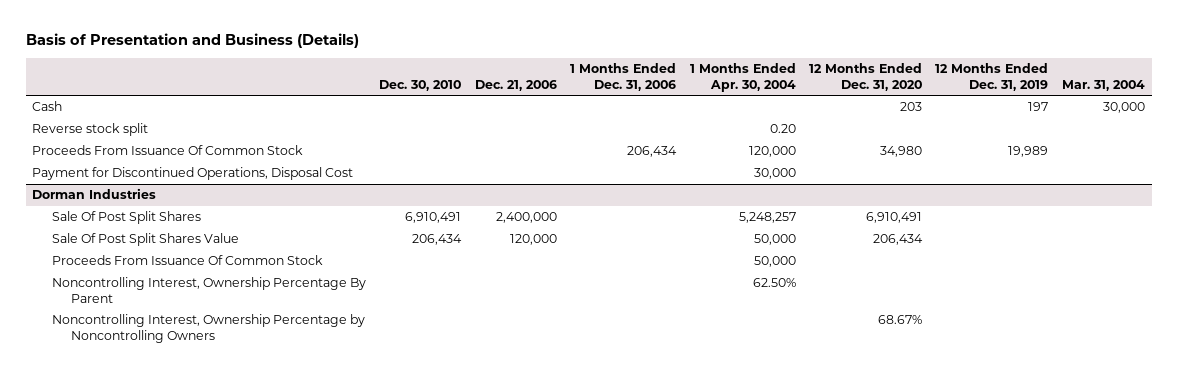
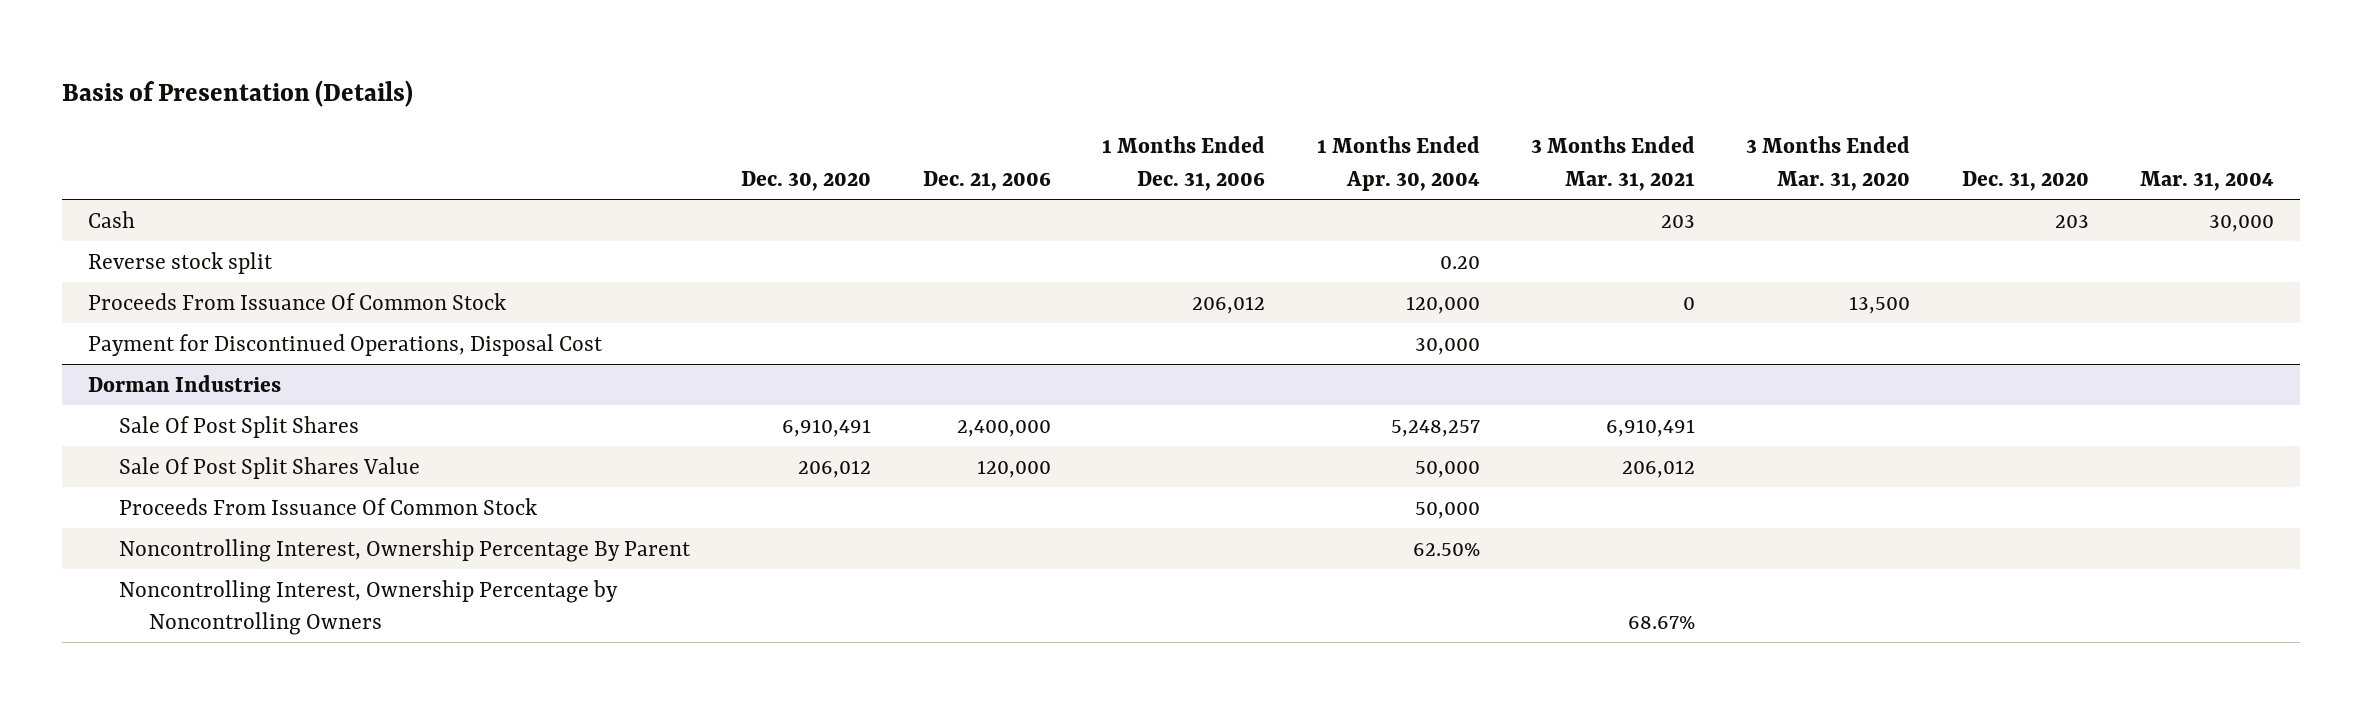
[25,33,359,49] Basis of Presentation and Business (Details) -> [62,79,414,107] Basis of Presentation (Details)
[379,79,462,91] Dec. 30, 2010 -> none
[809,63,923,91] 12 Months Ended Dec. 31, 2020 -> none
[935,63,1049,91] 12 Months Ended Dec. 31, 2019 -> none
none -> [741,170,872,191] Dec. 30, 2020
none -> [1530,136,1695,191] 3 Months Ended Mar. 31, 2021
none -> [1746,136,1911,191] 3 Months Ended Mar. 31, 2020
none -> [1961,170,2089,191] Dec. 31, 2020
[627,146,678,158] 206,434 -> [1192,295,1266,314] 206,012

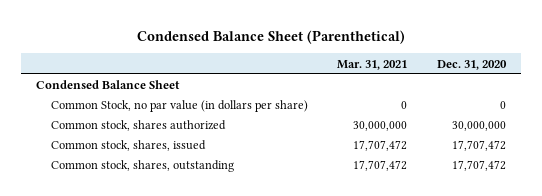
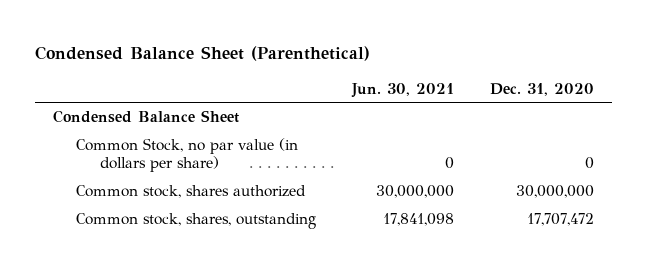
[337,59,408,70] Mar. 31, 2021 -> none
none -> [351,82,455,98] Jun. 30, 2021
[50,140,206,152] Common stock, shares, issued -> none

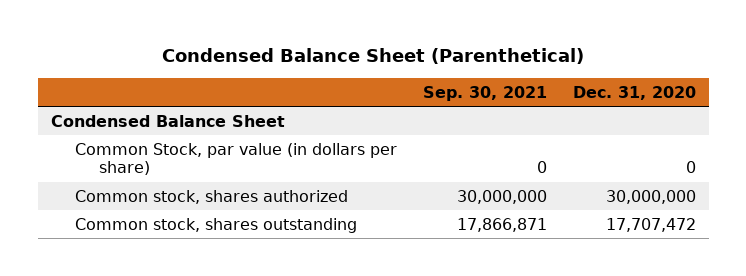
[351,82,455,98] Jun. 30, 2021 -> none
none -> [422,85,547,101] Sep. 30, 2021
[76,138,299,173] Common Stock, no par value (in dollars per share) -> [74,142,397,176] Common Stock, par value (in dollars per share)
[76,213,317,230] Common stock, shares, outstanding -> [74,217,357,233] Common stock, shares outstanding

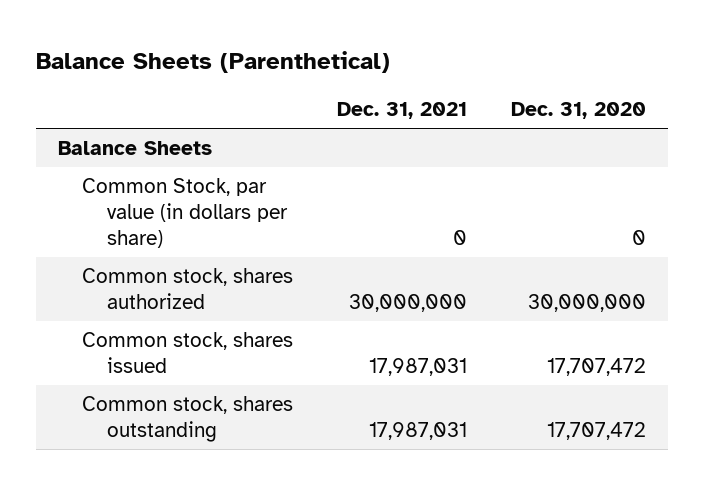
[162,48,585,65] Condensed Balance Sheet (Parenthetical) -> [36,50,391,73] Balance Sheets (Parenthetical)
[422,85,547,101] Sep. 30, 2021 -> none
none -> [337,102,468,120] Dec. 31, 2021
[50,114,285,127] Condensed Balance Sheet -> [58,141,213,156] Balance Sheets
none -> [82,332,294,373] Common stock, shares issued

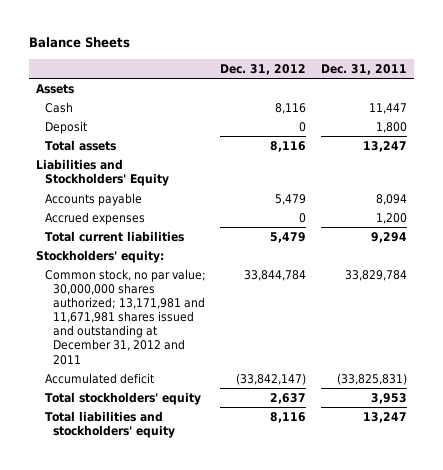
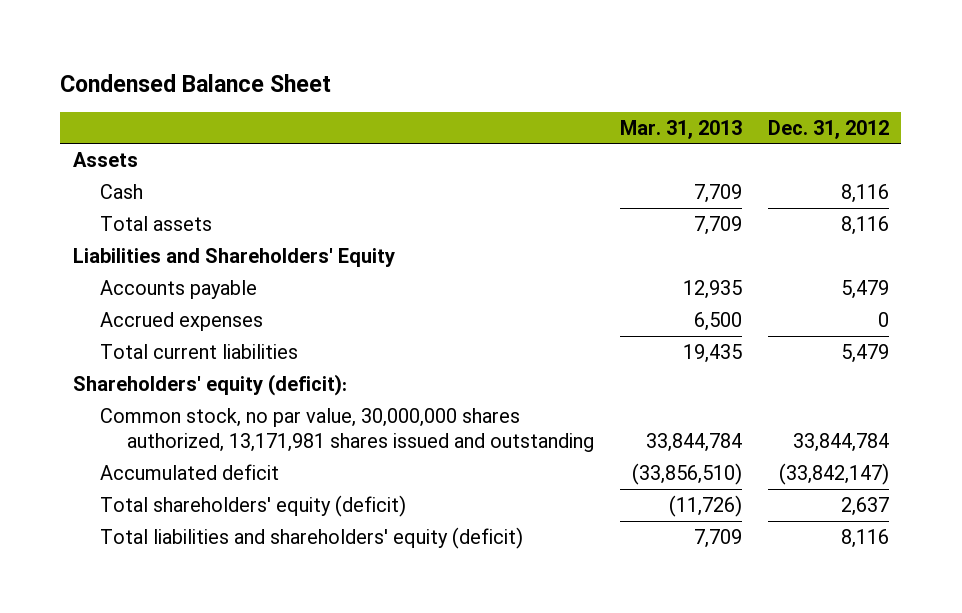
[29,37,131,49] Balance Sheets -> [60,73,332,92] Condensed Balance Sheet
[320,63,407,75] Dec. 31, 2011 -> none
none -> [619,119,742,139] Mar. 31, 2013
[44,120,87,134] Deposit -> none
[36,158,169,187] Liabilities and Stockholders' Equity -> [73,248,396,268] Liabilities and Shareholders' Equity
[36,249,165,263] Stockholders' equity: -> [73,374,348,397] Shareholders' equity (deficit):
[44,268,206,365] Common stock, no par value; 30,000,000 shares authorized; 13,171,981 and 11,671,981 shares issued and outstanding at December 31, 2012 and 2011 -> [100,408,595,452] Common stock, no par value, 30,000,000 shares authorized, 13,171,981 shares issued and outstanding
[44,391,201,405] Total stockholders' equity -> [100,495,407,518] Total shareholders' equity (deficit)
[44,410,175,439] Total liabilities and stockholders' equity -> [100,527,524,550] Total liabilities and shareholders' equity (deficit)

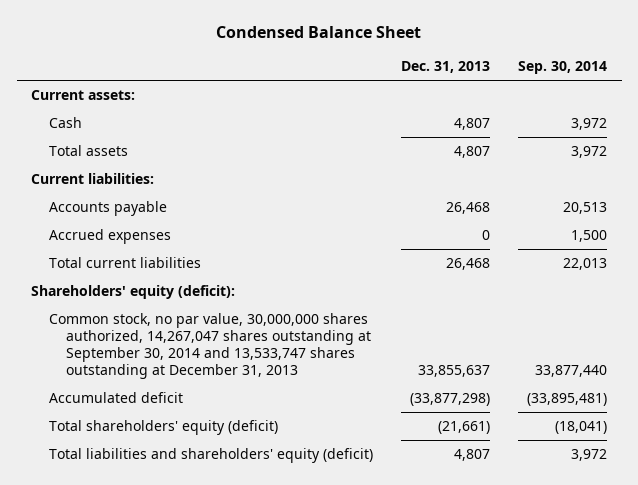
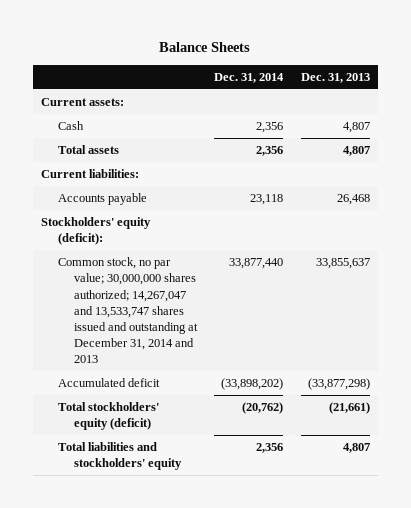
[216,26,422,39] Condensed Balance Sheet -> [159,42,251,53] Balance Sheets
[518,61,608,75] Sep. 30, 2014 -> none
none -> [214,72,285,83] Dec. 31, 2014
[48,228,171,244] Accrued expenses -> none
[48,256,201,268] Total current liabilities -> none
[30,284,235,299] Shareholders' equity (deficit): -> [41,217,152,246] Stockholders' equity (deficit):
[48,312,372,379] Common stock, no par value, 30,000,000 shares authorized, 14,267,047 shares outstanding at September 30, 2014 and 13,533,747 shares outstanding at December 31, 2013 -> [57,257,198,364] Common stock, no par value; 30,000,000 shares authorized; 14,267,047 and 13,533,747 shares issued and outstanding at December 31, 2014 and 2013
[48,419,278,435] Total shareholders' equity (deficit) -> [57,402,159,431] Total stockholders' equity (deficit)
[48,447,373,463] Total liabilities and shareholders' equity (deficit) -> [57,442,182,471] Total liabilities and stockholders' equity

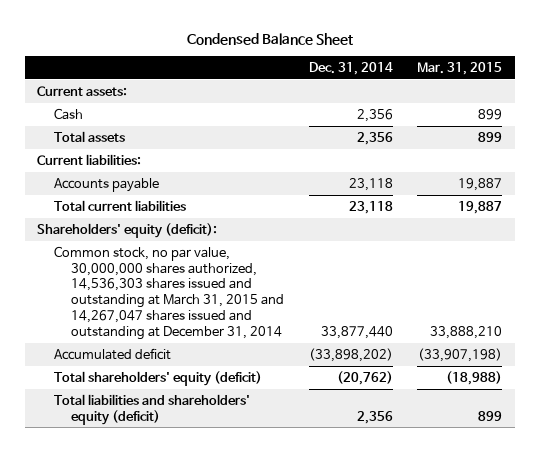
[159,42,251,53] Balance Sheets -> [186,32,353,45] Condensed Balance Sheet
[300,72,370,83] Dec. 31, 2013 -> none
none -> [417,61,503,75] Mar. 31, 2015
none -> [54,199,187,211] Total current liabilities
[41,217,152,246] Stockholders' equity (deficit): -> [37,222,218,238] Shareholders' equity (deficit):
[57,257,198,364] Common stock, no par value; 30,000,000 shares authorized; 14,267,047 and 13,533,747 shares issued and outstanding at December 31, 2014 and 2013 -> [54,245,285,340] Common stock, no par value, 30,000,000 shares authorized, 14,536,303 shares issued and outstanding at March 31, 2015 and 14,267,047 shares issued and outstanding at December 31, 2014
[57,402,159,431] Total stockholders' equity (deficit) -> [54,370,263,386] Total shareholders' equity (deficit)
[57,442,182,471] Total liabilities and stockholders' equity -> [54,393,251,425] Total liabilities and shareholders' equity (deficit)

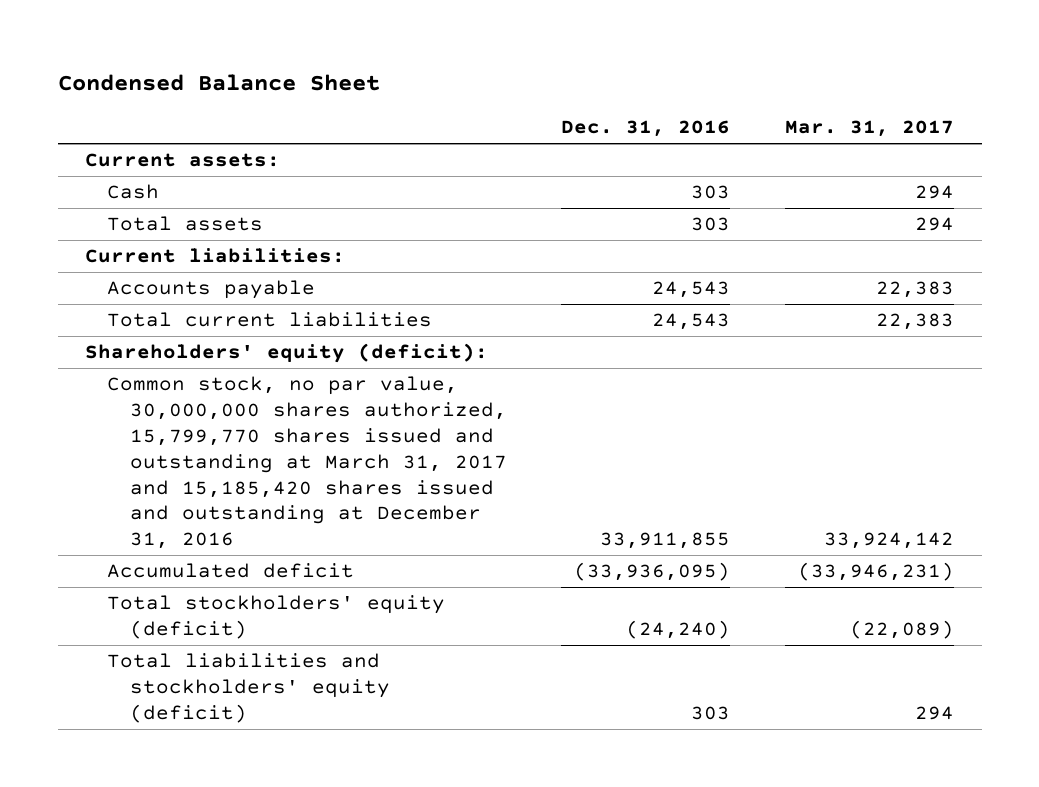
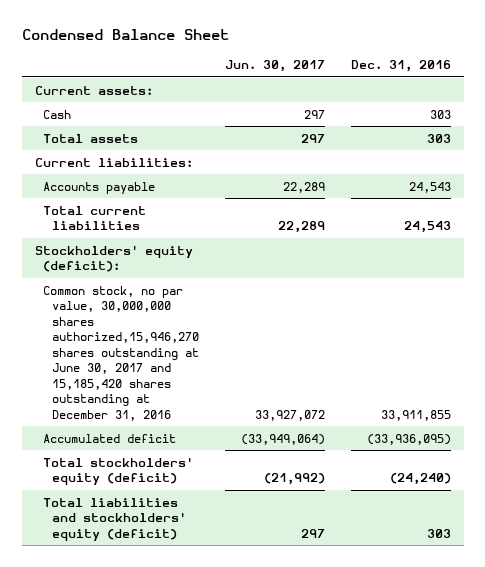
[785,120,955,138] Mar. 31, 2017 -> none
none -> [224,60,325,73] Jun. 30, 2017
[85,343,489,364] Shareholders' equity (deficit): -> [34,244,193,273] Stockholders' equity (deficit):
[107,376,507,550] Common stock, no par value, 30,000,000 shares authorized, 15,799,770 shares issued and outstanding at March 31, 2017 and 15,185,420 shares issued and outstanding at December 31, 2016 -> [43,285,199,421] Common stock, no par value, 30,000,000 shares authorized,15,946,270 shares outstanding at June 30, 2017 and 15,185,420 shares outstanding at December 31, 2016

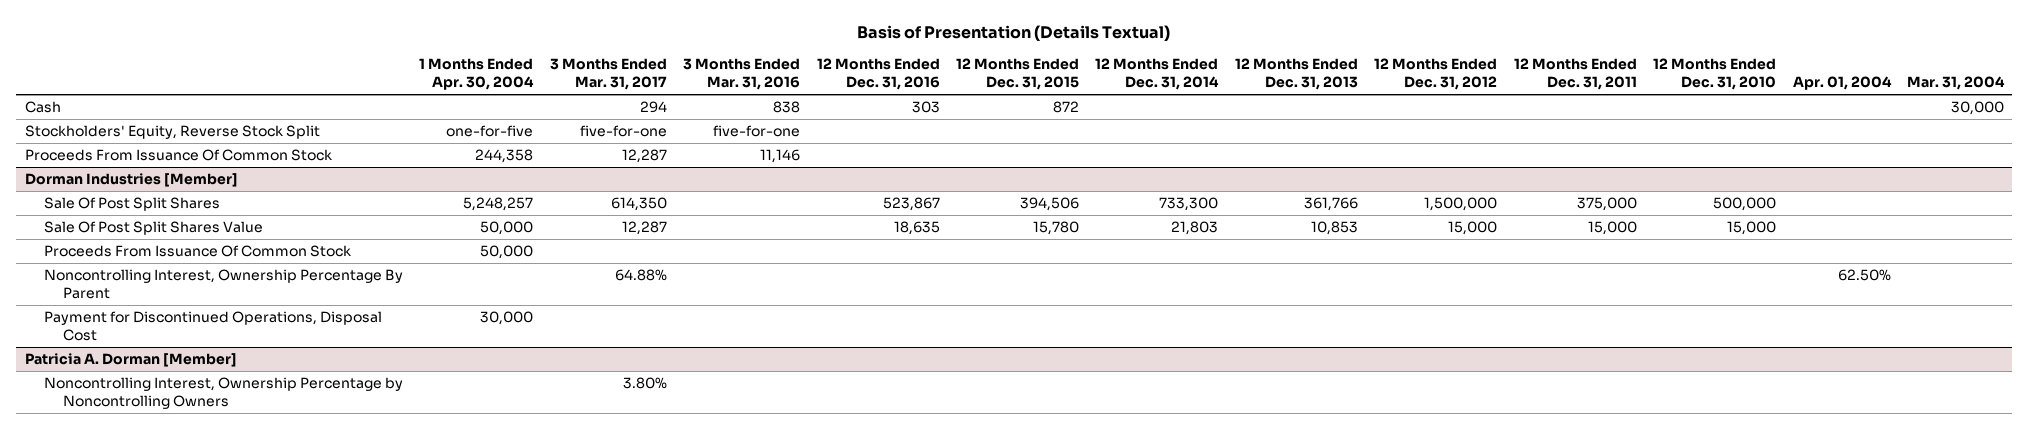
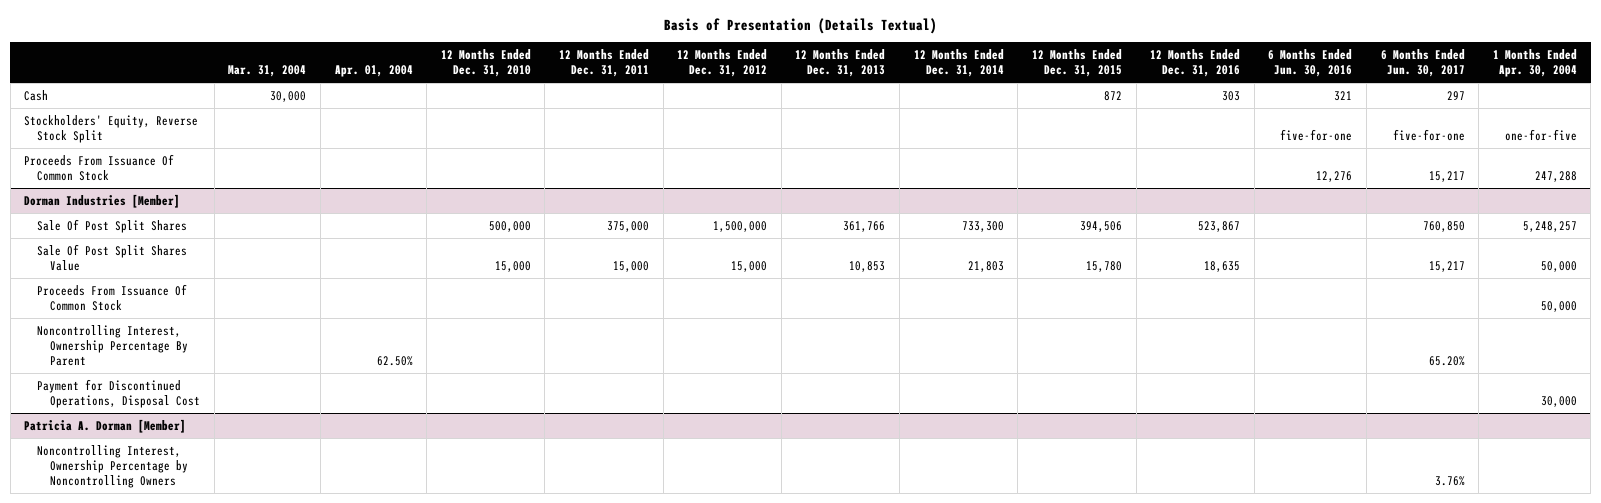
[549,58,667,91] 3 Months Ended Mar. 31, 2017 -> none
[683,58,801,91] 3 Months Ended Mar. 31, 2016 -> none
none -> [1268,49,1353,78] 6 Months Ended Jun. 30, 2016
none -> [1380,49,1465,78] 6 Months Ended Jun. 30, 2017
[475,149,534,164] 244,358 -> [1534,170,1577,182] 247,288

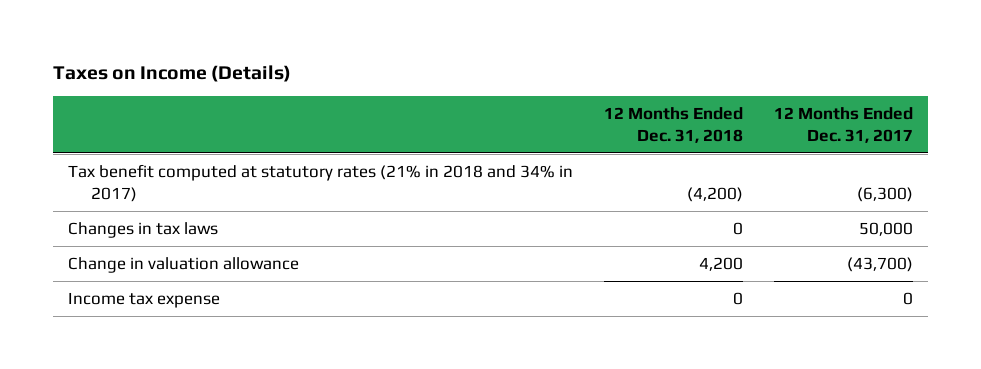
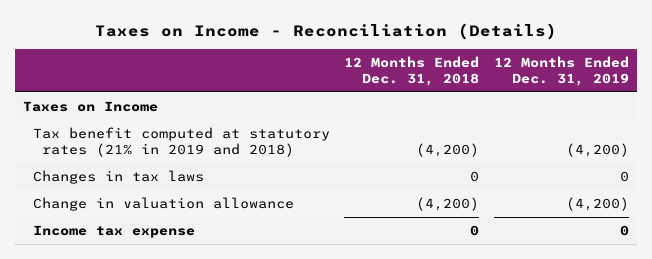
[52,65,291,83] Taxes on Income (Details) -> [95,22,558,40] Taxes on Income - Reconciliation (Details)
[773,106,913,143] 12 Months Ended Dec. 31, 2017 -> none
none -> [494,55,630,87] 12 Months Ended Dec. 31, 2019
none -> [22,100,158,112] Taxes on Income
[68,163,574,202] Tax benefit computed at statutory rates (21% in 2018 and 34% in 2017) -> [32,126,330,158] Tax benefit computed at statutory rates (21% in 2019 and 2018)
[699,256,744,271] 4,200 -> [416,196,480,211] (4,200)

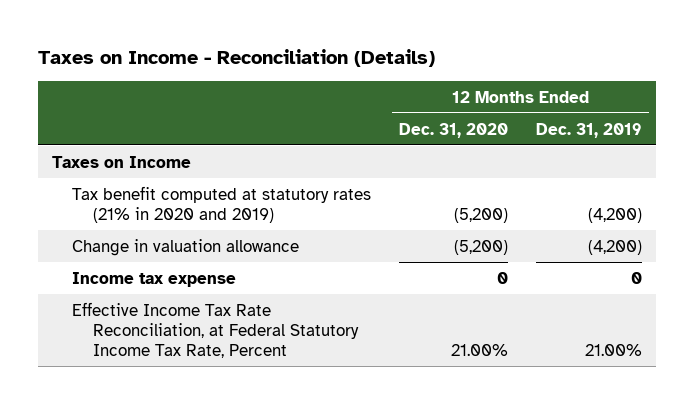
[344,55,480,87] 12 Months Ended Dec. 31, 2018 -> none
none -> [399,122,509,138] Dec. 31, 2020
[32,169,204,184] Changes in tax laws -> none
[32,126,330,158] Tax benefit computed at statutory rates (21% in 2019 and 2018) -> [72,185,372,223] Tax benefit computed at statutory rates (21% in 2020 and 2019)
none -> [72,301,359,358] Effective Income Tax Rate Reconciliation, at Federal Statutory Income Tax Rate, Percent

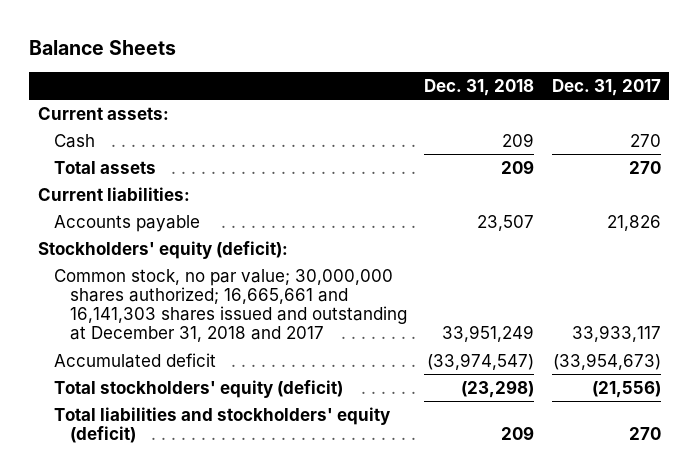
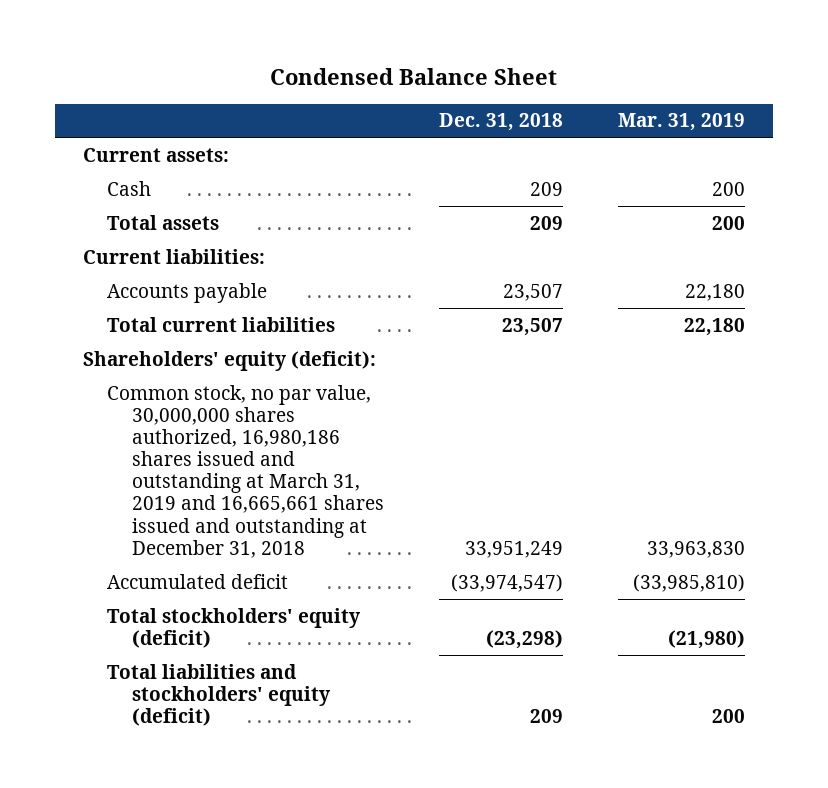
[29,40,177,56] Balance Sheets -> [269,67,557,85] Condensed Balance Sheet
[551,78,661,96] Dec. 31, 2017 -> none
none -> [618,113,746,132] Mar. 31, 2019
none -> [107,316,336,332] Total current liabilities
[38,240,289,259] Stockholders' equity (deficit): -> [82,350,376,371] Shareholders' equity (deficit):
[53,268,407,343] Common stock, no par value; 30,000,000 shares authorized; 16,665,661 and 16,141,303 shares issued and outstanding at December 31, 2018 and 2017 -> [107,384,385,558] Common stock, no par value, 30,000,000 shares authorized, 16,980,186 shares issued and outstanding at March 31, 2019 and 16,665,661 shares issued and outstanding at December 31, 2018

